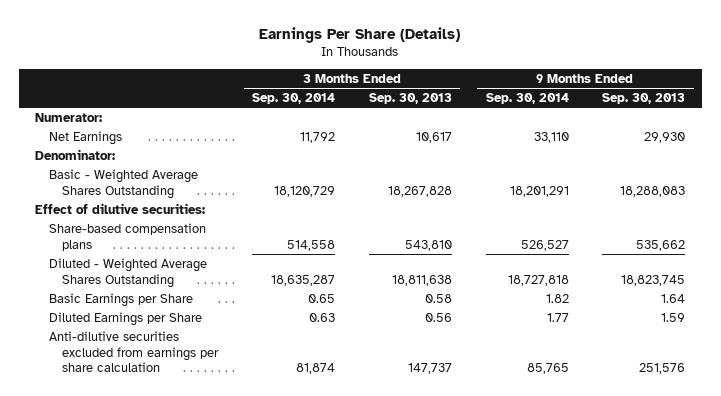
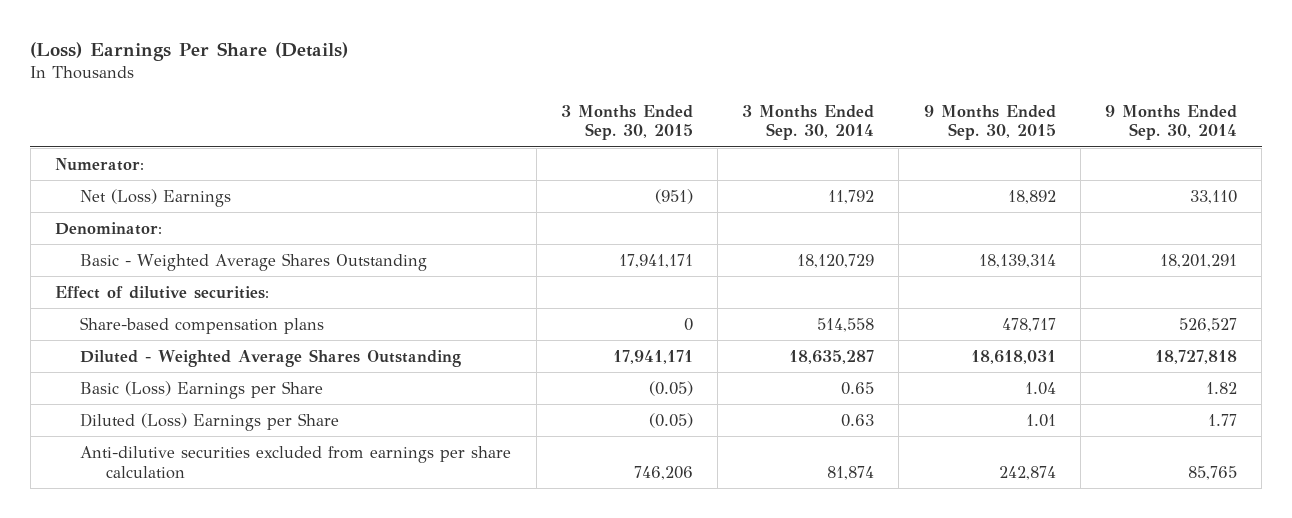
[259,26,461,43] Earnings Per Share (Details) -> [30,41,349,61] (Loss) Earnings Per Share (Details)
[368,93,452,105] Sep. 30, 2013 -> none
[602,93,686,105] Sep. 30, 2013 -> none
none -> [560,104,693,141] 3 Months Ended Sep. 30, 2015
none -> [923,104,1056,141] 9 Months Ended Sep. 30, 2015
[48,130,122,145] Net Earnings -> [80,188,232,207] Net (Loss) Earnings
[48,292,193,307] Basic Earnings per Share -> [80,380,324,399] Basic (Loss) Earnings per Share
[48,311,202,326] Diluted Earnings per Share -> [80,412,340,431] Diluted (Loss) Earnings per Share

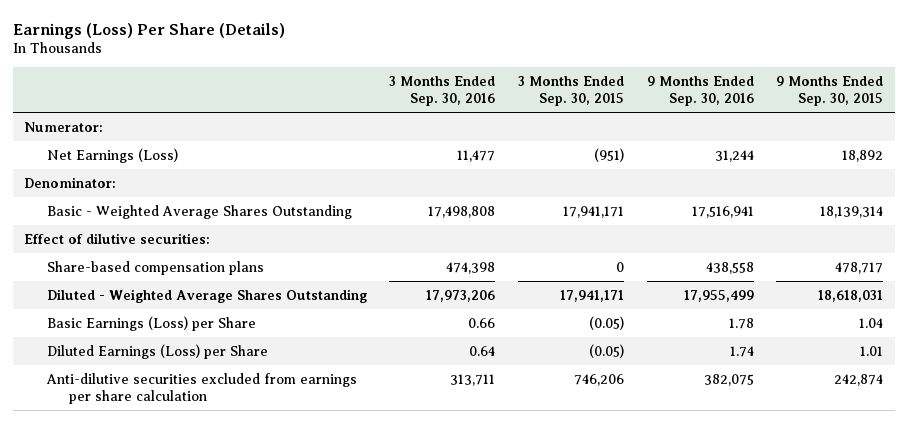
[30,41,349,61] (Loss) Earnings Per Share (Details) -> [13,22,286,39] Earnings (Loss) Per Share (Details)
[742,104,875,141] 3 Months Ended Sep. 30, 2014 -> none
[1105,104,1238,141] 9 Months Ended Sep. 30, 2014 -> none
none -> [389,75,496,107] 3 Months Ended Sep. 30, 2016
none -> [646,75,754,107] 9 Months Ended Sep. 30, 2016
[80,188,232,207] Net (Loss) Earnings -> [46,147,178,163] Net Earnings (Loss)
[80,380,324,399] Basic (Loss) Earnings per Share -> [46,315,256,331] Basic Earnings (Loss) per Share
[80,412,340,431] Diluted (Loss) Earnings per Share -> [46,343,268,359] Diluted Earnings (Loss) per Share

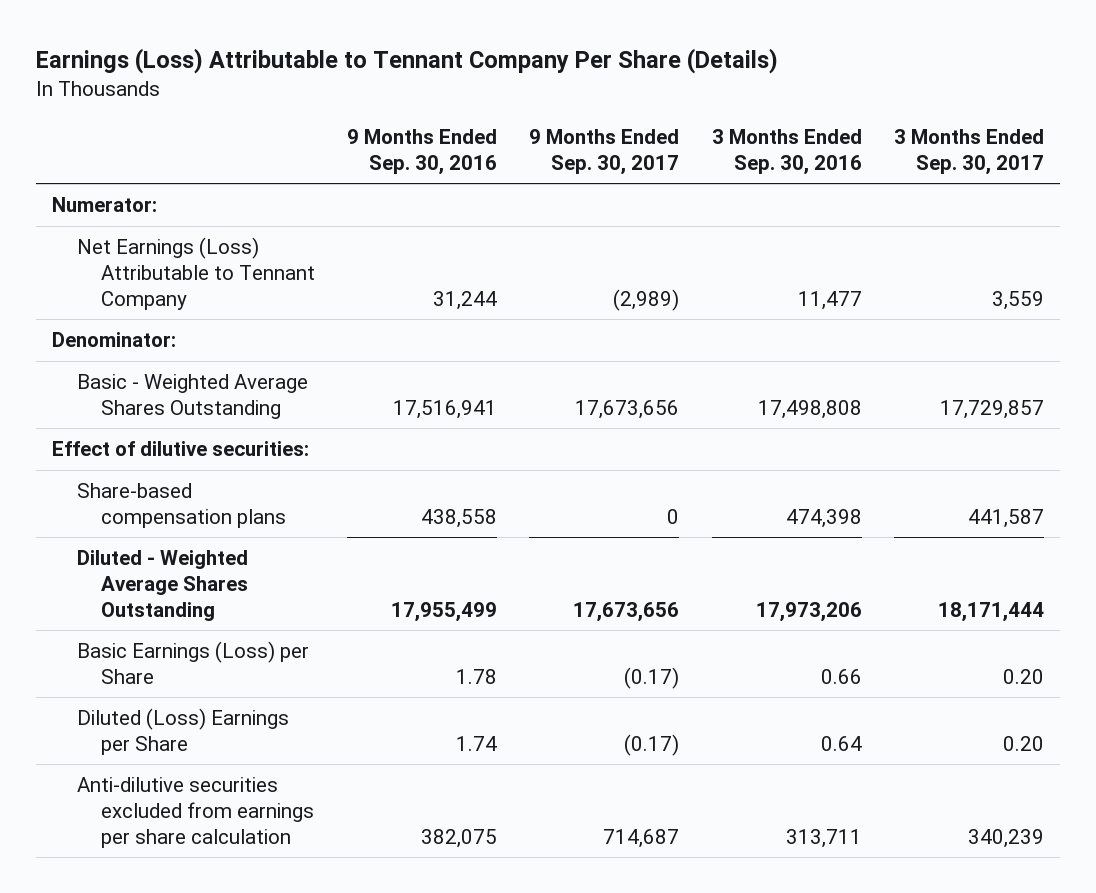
[13,22,286,39] Earnings (Loss) Per Share (Details) -> [36,47,779,74] Earnings (Loss) Attributable to Tennant Company Per Share (Details)
[518,75,625,107] 3 Months Ended Sep. 30, 2015 -> none
[776,75,884,107] 9 Months Ended Sep. 30, 2015 -> none
none -> [529,129,680,175] 9 Months Ended Sep. 30, 2017
none -> [893,129,1044,175] 3 Months Ended Sep. 30, 2017
[46,147,178,163] Net Earnings (Loss) -> [76,237,316,310] Net Earnings (Loss) Attributable to Tennant Company
[46,343,268,359] Diluted Earnings (Loss) per Share -> [76,708,289,755] Diluted (Loss) Earnings per Share

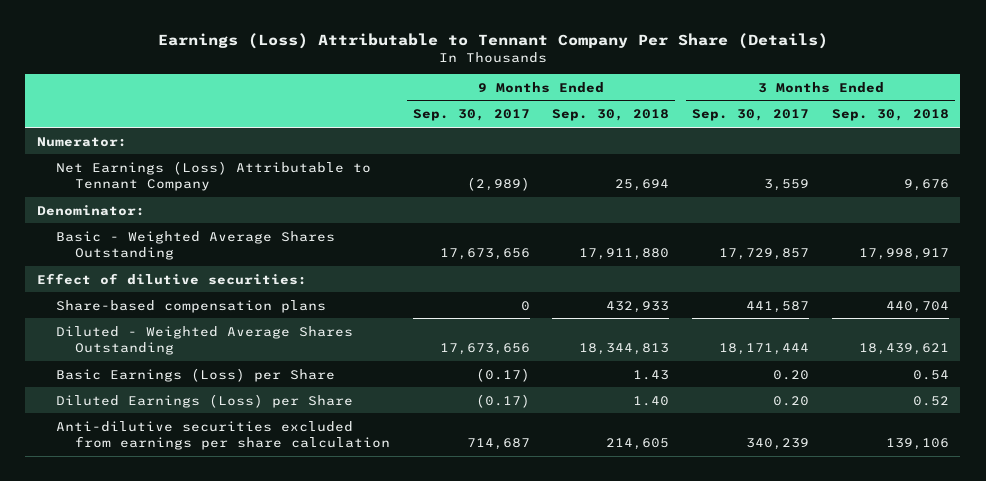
[347,129,498,175] 9 Months Ended Sep. 30, 2016 -> none
[711,129,862,175] 3 Months Ended Sep. 30, 2016 -> none
none -> [552,109,670,122] Sep. 30, 2018
none -> [831,109,949,122] Sep. 30, 2018
[76,708,289,755] Diluted (Loss) Earnings per Share -> [55,393,353,408] Diluted Earnings (Loss) per Share

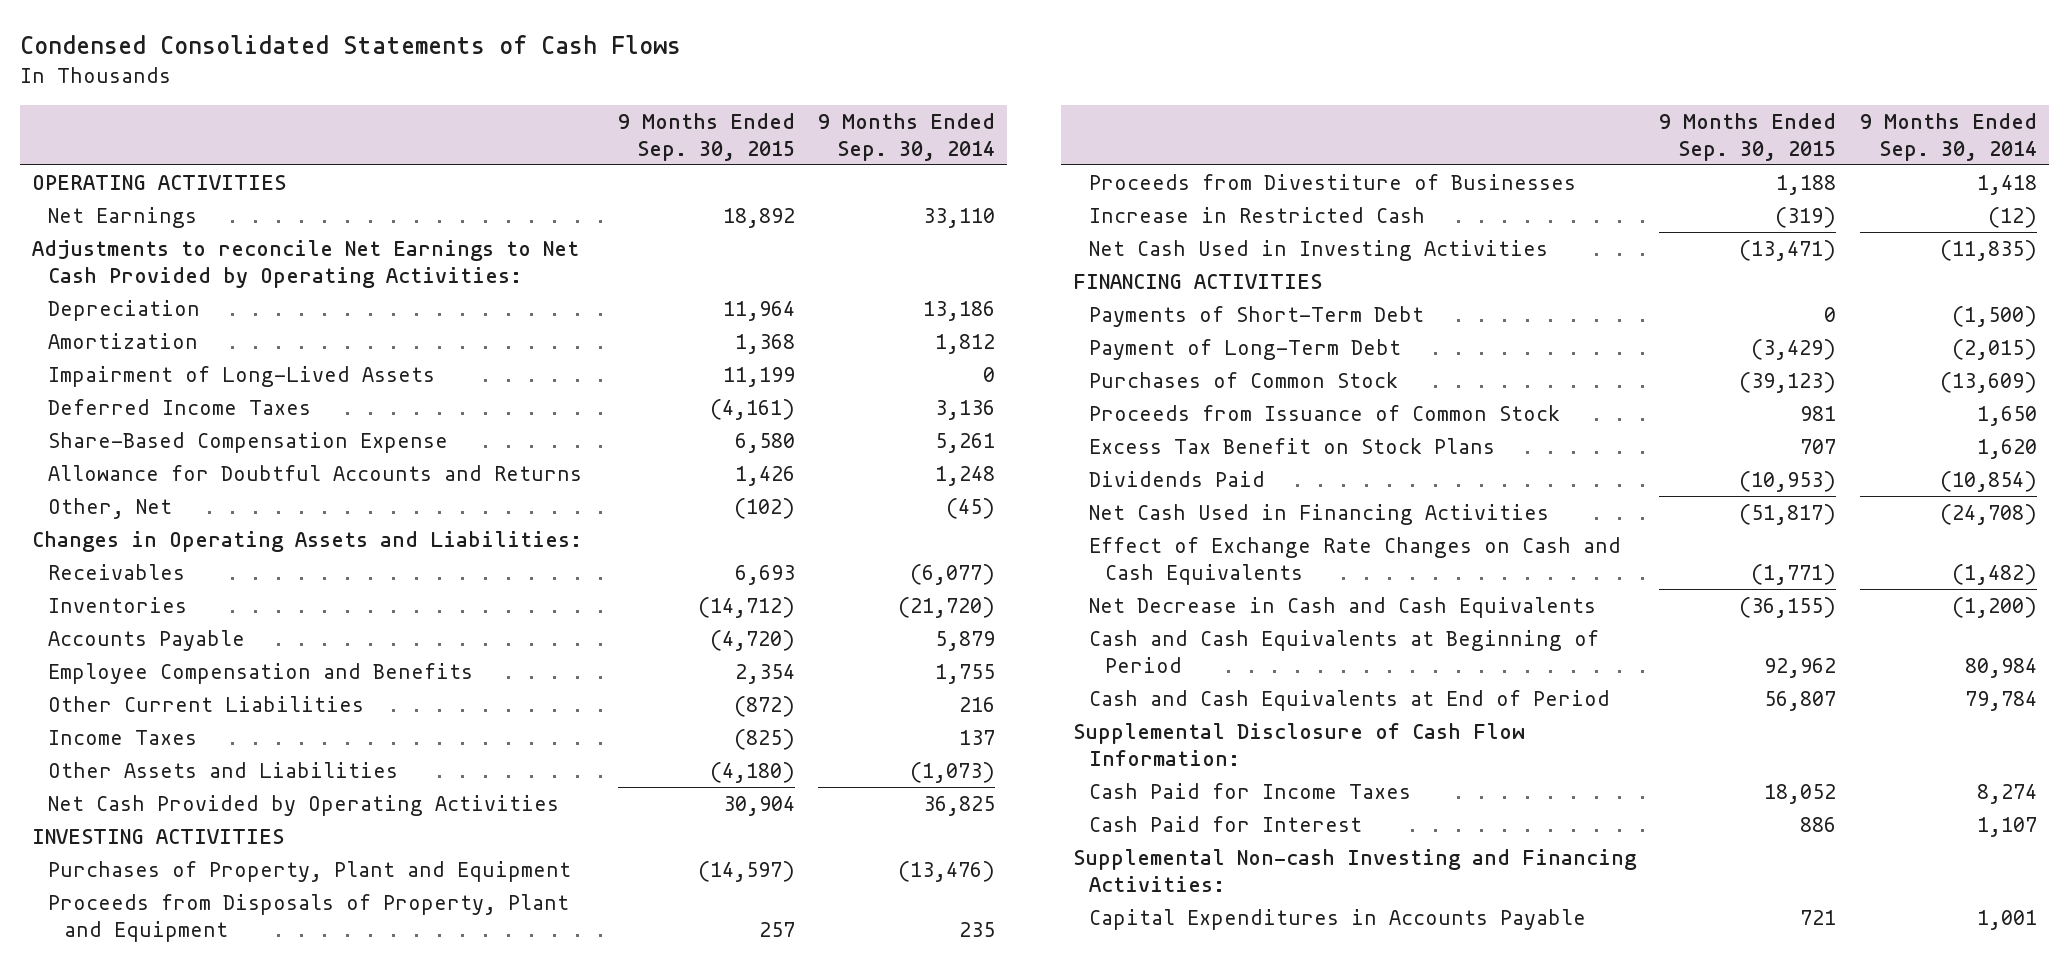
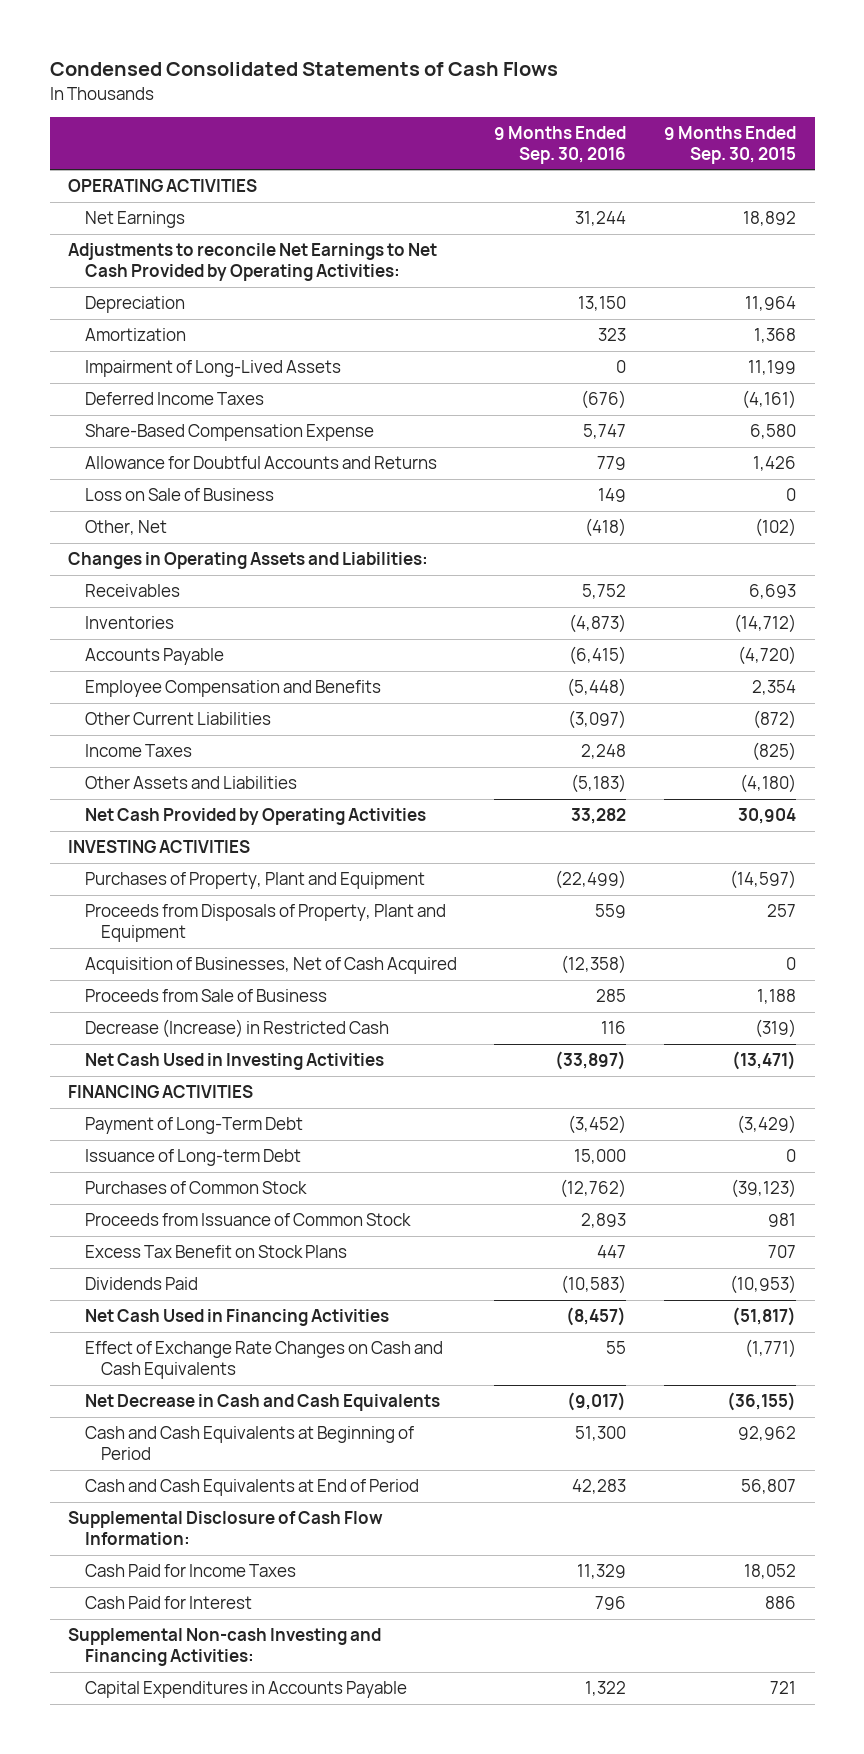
[818,112,996,162] 9 Months Ended Sep. 30, 2014 -> none
none -> [494,125,627,164] 9 Months Ended Sep. 30, 2016
none -> [84,488,274,502] Loss on Sale of Business
none -> [84,957,457,975] Acquisition of Businesses, Net of Cash Acquired
[1089,173,1577,190] Proceeds from Divestiture of Businesses -> [84,989,327,1003] Proceeds from Sale of Business
[1089,206,1426,223] Increase in Restricted Cash -> [84,1019,389,1039] Decrease (Increase) in Restricted Cash
[1089,305,1425,327] Payments of Short-Term Debt -> none
none -> [84,1149,301,1167] Issuance of Long-term Debt

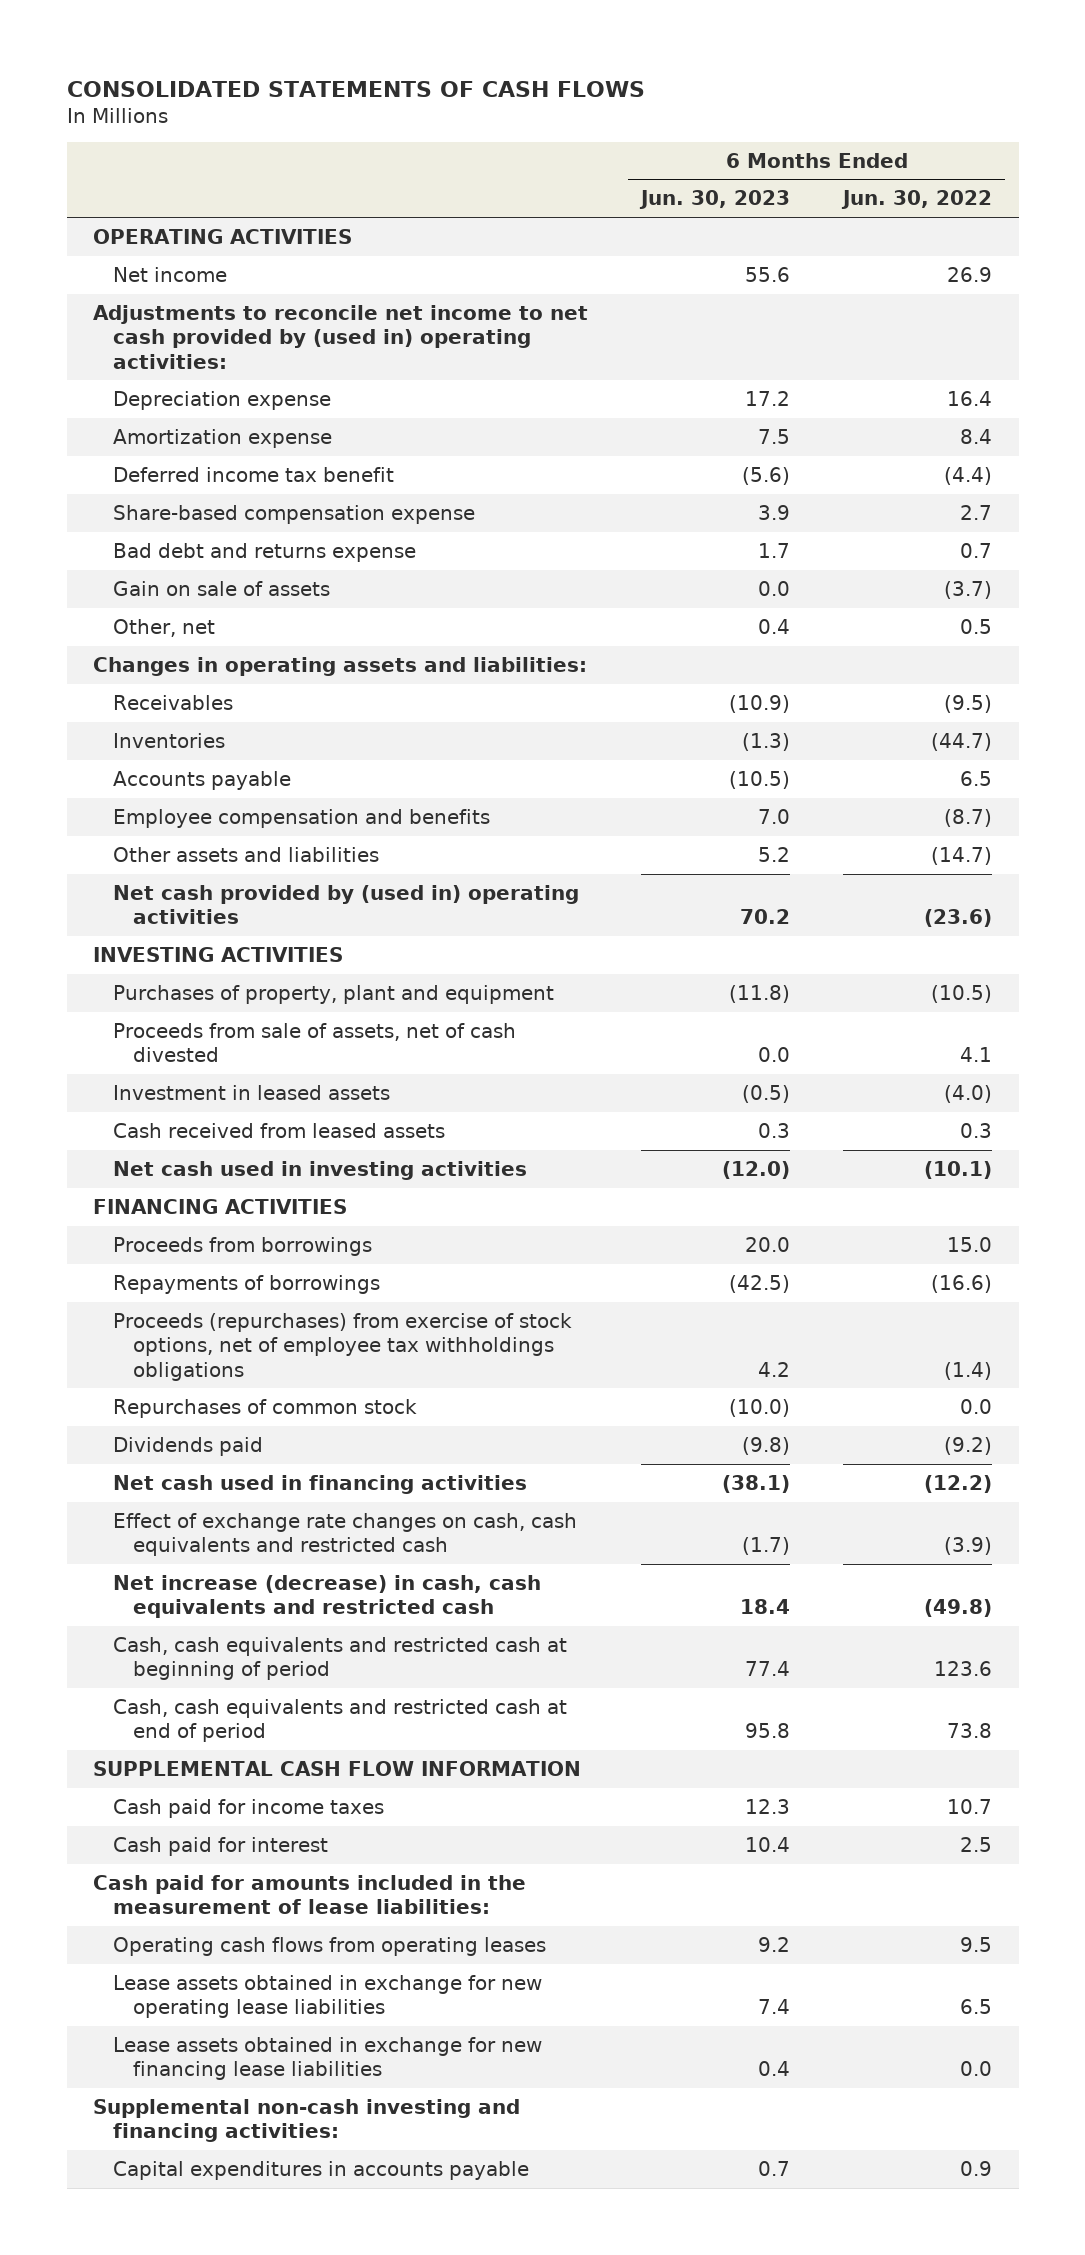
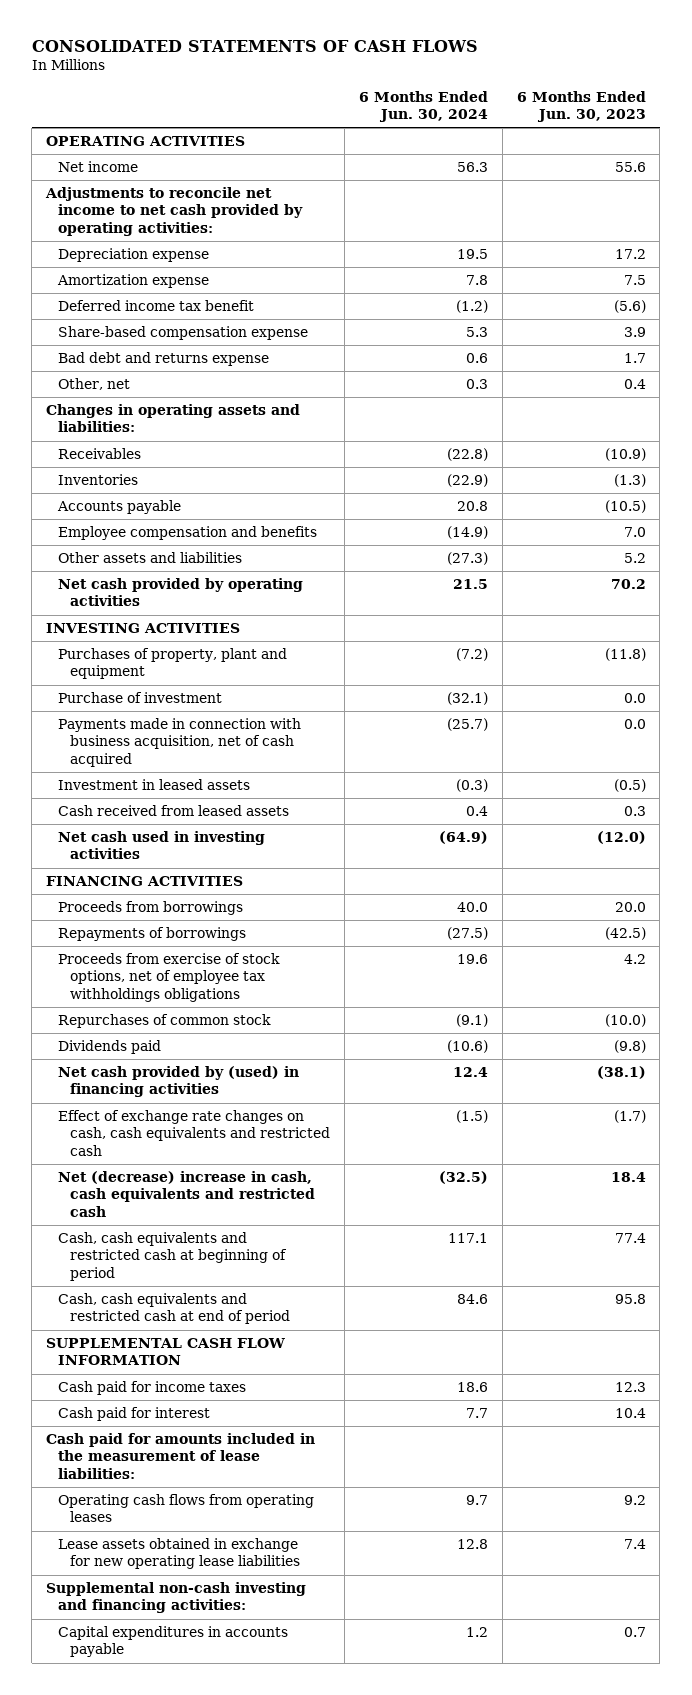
[841,190,993,210] Jun. 30, 2022 -> none
none -> [358,90,488,123] 6 Months Ended Jun. 30, 2024
[93,304,589,369] Adjustments to reconcile net income to net cash provided by (used in) operating activities: -> [44,186,304,236] Adjustments to reconcile net income to net cash provided by operating activities:
[112,580,330,596] Gain on sale of assets -> none
[112,884,579,925] Net cash provided by (used in) operating activities -> [58,577,304,607] Net cash provided by operating activities
[112,1022,516,1063] Proceeds from sale of assets, net of cash divested -> none
none -> [58,691,223,703] Purchase of investment
none -> [58,717,302,767] Payments made in connection with business acquisition, net of cash acquired
[112,1312,572,1381] Proceeds (repurchases) from exercise of stock options, net of employee tax withholdings obligations -> [58,952,281,1002] Proceeds from exercise of stock options, net of employee tax withholdings obligations
[112,1474,527,1494] Net cash used in financing activities -> [58,1065,300,1098] Net cash provided by (used) in financing activities
[112,1574,541,1619] Net increase (decrease) in cash, cash equivalents and restricted cash -> [58,1170,316,1217] Net (decrease) increase in cash, cash equivalents and restricted cash
[112,2036,542,2081] Lease assets obtained in exchange for new financing lease liabilities -> none

